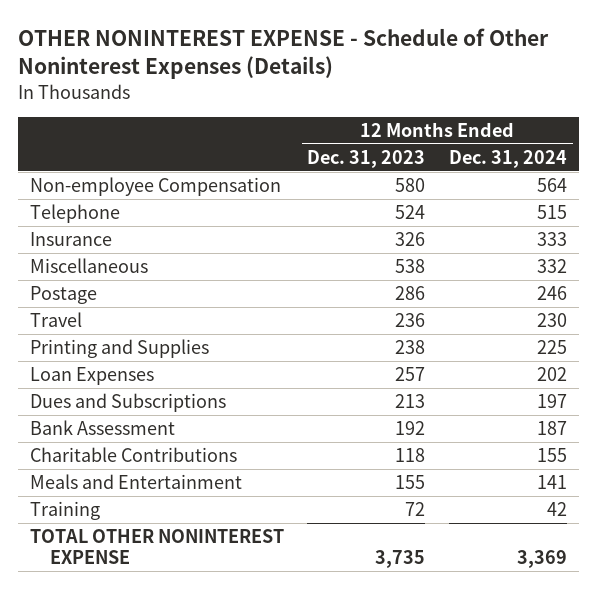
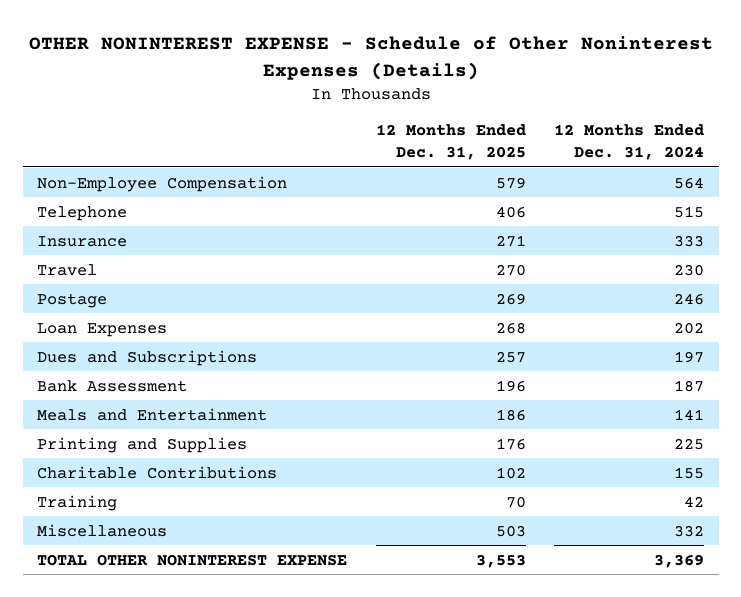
[307,150,426,169] Dec. 31, 2023 -> none
none -> [375,124,526,161] 12 Months Ended Dec. 31, 2025
[29,177,281,197] Non-employee Compensation -> [36,175,287,192] Non-Employee Compensation
[29,286,97,305] Postage -> [36,292,107,308] Postage
[29,339,209,359] Printing and Supplies -> [36,436,247,453] Printing and Supplies
[29,447,237,463] Charitable Contributions -> [36,465,277,479] Charitable Contributions
[29,258,148,274] Miscellaneous -> [36,523,167,537] Miscellaneous

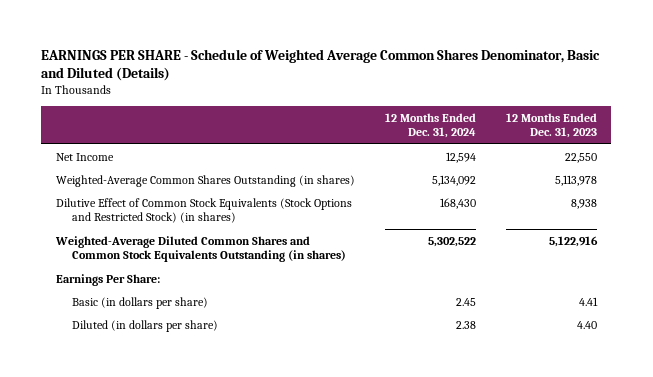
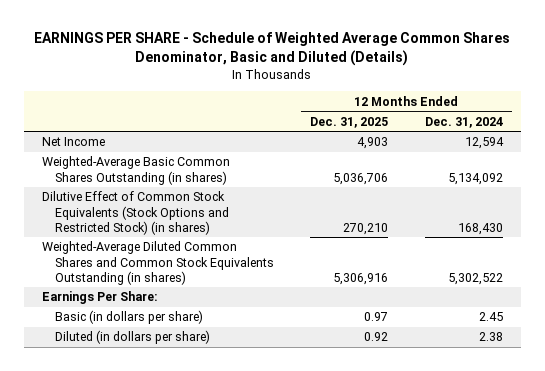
[505,112,597,139] 12 Months Ended Dec. 31, 2023 -> none
none -> [310,116,389,128] Dec. 31, 2025
[56,174,356,187] Weighted-Average Common Shares Outstanding (in shares) -> [42,156,231,185] Weighted-Average Basic Common Shares Outstanding (in shares)

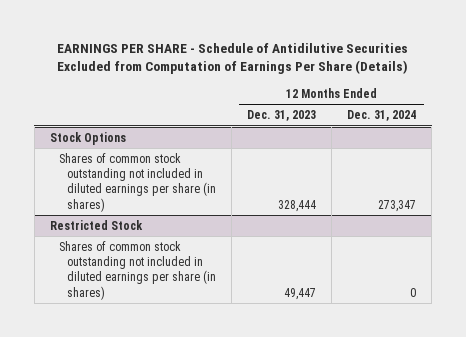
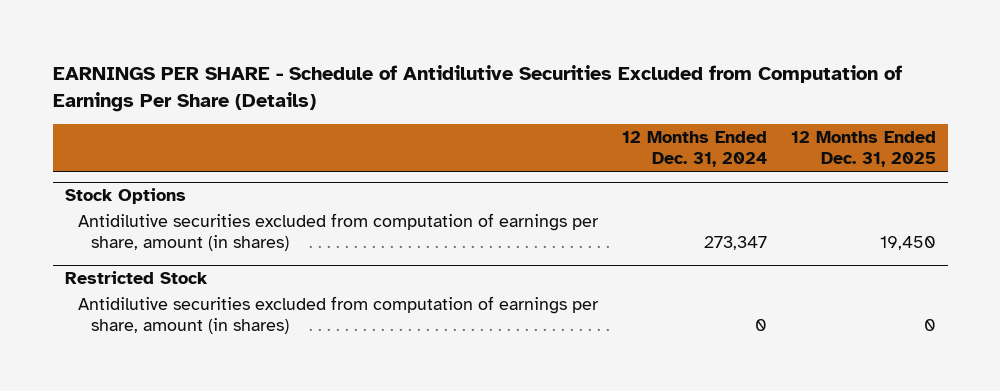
[247,110,317,122] Dec. 31, 2023 -> none
none -> [790,130,936,168] 12 Months Ended Dec. 31, 2025
[58,152,217,212] Shares of common stock outstanding not included in diluted earnings per share (in shares) -> [78,212,600,252] Antidilutive securities excluded from computation of earnings per share, amount (in shares)
[58,240,217,300] Shares of common stock outstanding not included in diluted earnings per share (in shares) -> [78,295,600,335] Antidilutive securities excluded from computation of earnings per share, amount (in shares)

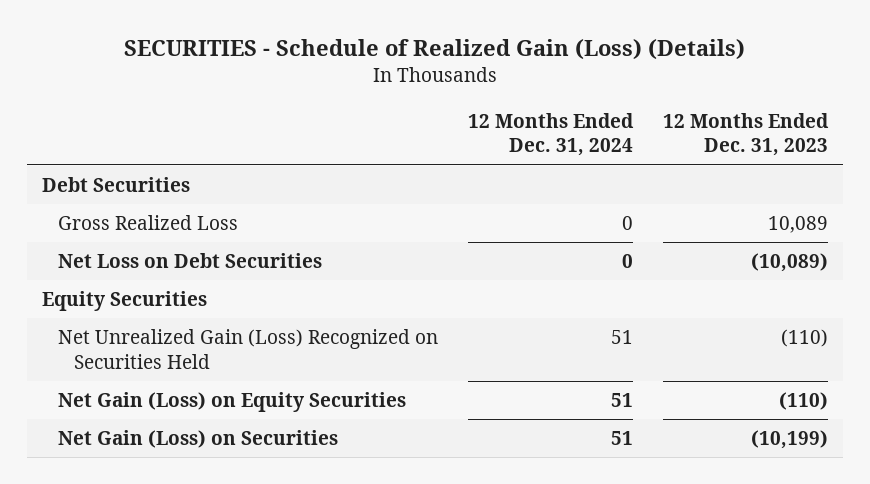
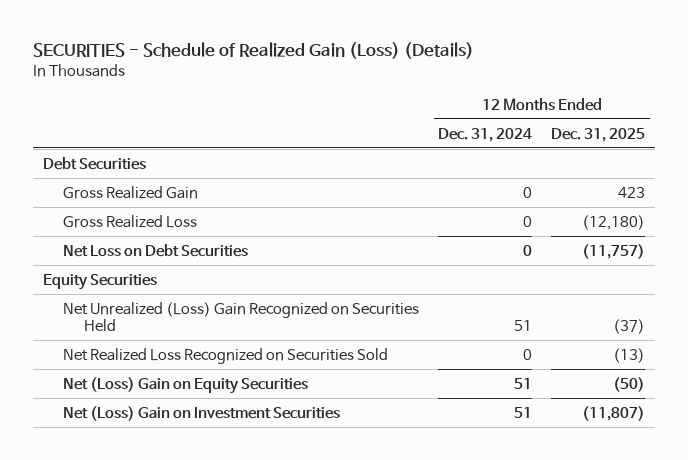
[663,112,830,157] 12 Months Ended Dec. 31, 2023 -> none
none -> [551,127,646,142] Dec. 31, 2025
none -> [63,185,199,199] Gross Realized Gain
[57,329,438,369] Net Unrealized Gain (Loss) Recognized on Securities Held -> [63,301,420,331] Net Unrealized (Loss) Gain Recognized on Securities Held
none -> [63,347,389,364] Net Realized Loss Recognized on Securities Sold
[57,392,406,413] Net Gain (Loss) on Equity Securities -> [63,376,309,394] Net (Loss) Gain on Equity Securities
[57,430,338,449] Net Gain (Loss) on Securities -> [63,405,341,421] Net (Loss) Gain on Investment Securities

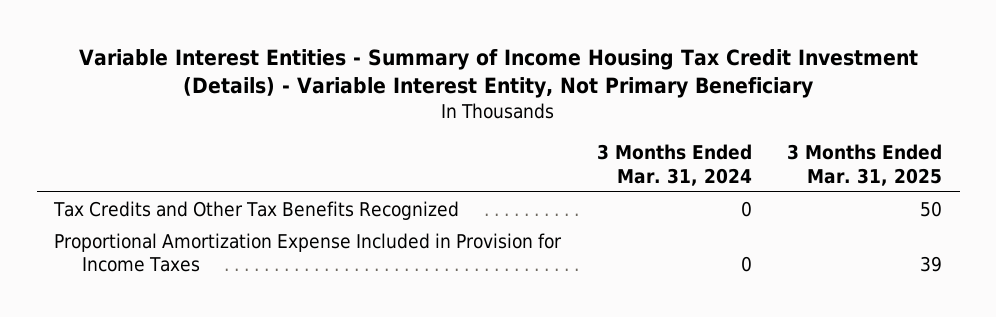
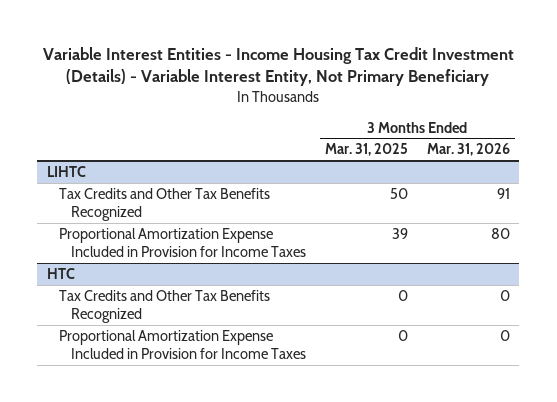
[79,49,919,99] Variable Interest Entities - Summary of Income Housing Tax Credit Investment (Details) - Variable Interest Entity, Not Primary Beneficiary -> [43,46,515,87] Variable Interest Entities - Income Housing Tax Credit Investment (Details) - Variable Interest Entity, Not Primary Beneficiary
[596,144,752,186] 3 Months Ended Mar. 31, 2024 -> none
none -> [426,143,510,157] Mar. 31, 2026
none -> [46,166,86,178] LIHTC
none -> [46,268,75,280] HTC
none -> [58,290,270,324] Tax Credits and Other Tax Benefits Recognized
none -> [58,330,306,360] Proportional Amortization Expense Included in Provision for Income Taxes

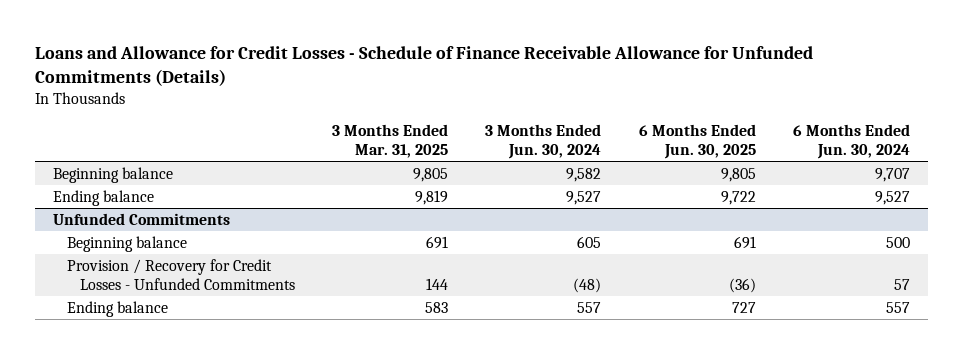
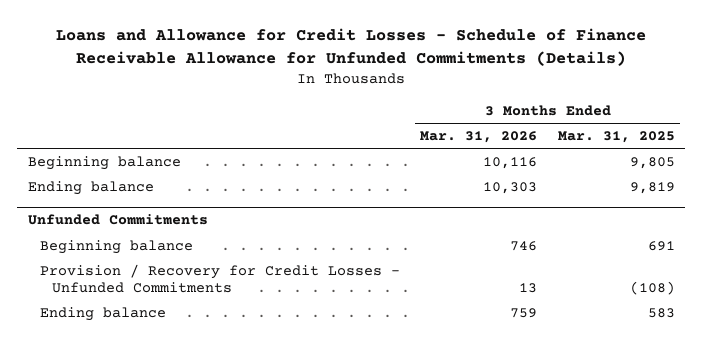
[485,123,602,159] 3 Months Ended Jun. 30, 2024 -> none
[638,123,756,159] 6 Months Ended Jun. 30, 2025 -> none
[792,123,910,159] 6 Months Ended Jun. 30, 2024 -> none
none -> [420,130,538,143] Mar. 31, 2026
[426,277,449,290] 144 -> [629,280,675,295] (108)

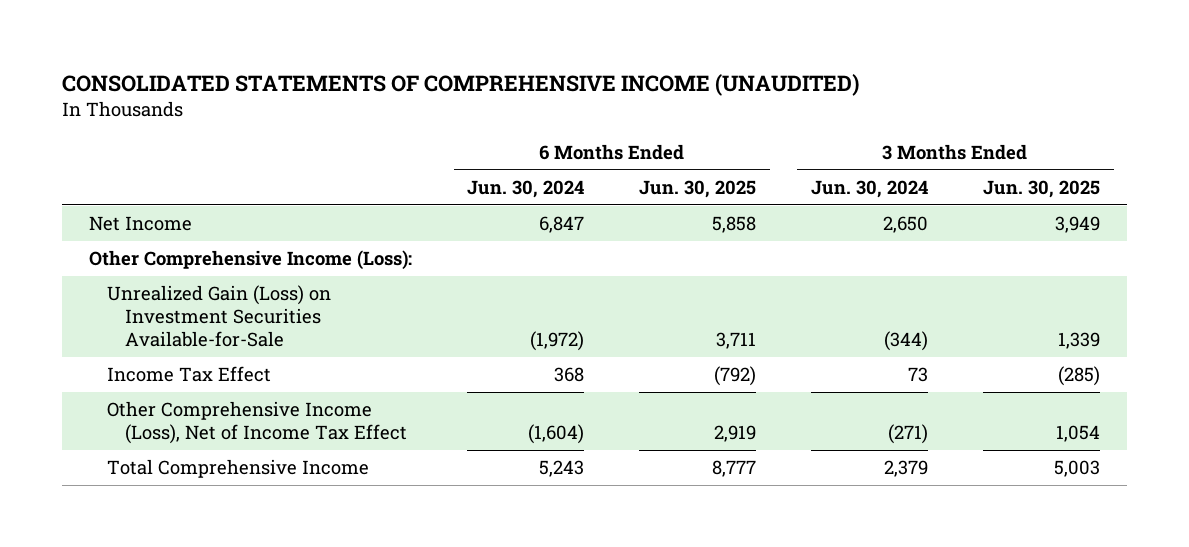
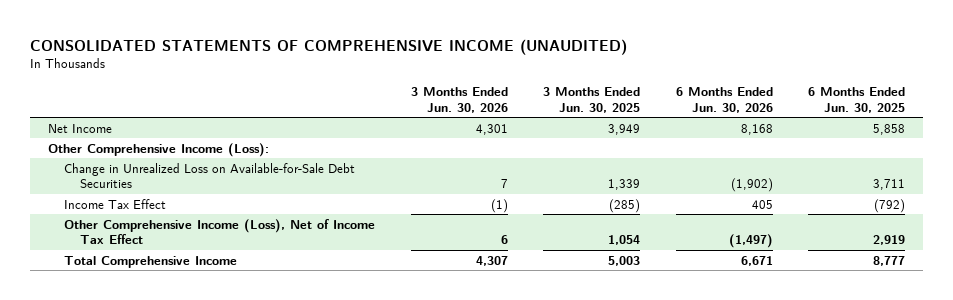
[467,179,585,198] Jun. 30, 2024 -> none
[810,179,928,198] Jun. 30, 2024 -> none
none -> [410,87,508,113] 3 Months Ended Jun. 30, 2026
none -> [675,87,773,113] 6 Months Ended Jun. 30, 2026
[107,285,332,348] Unrealized Gain (Loss) on Investment Securities Available-for-Sale -> [63,162,355,189] Change in Unrealized Loss on Available-for-Sale Debt Securities

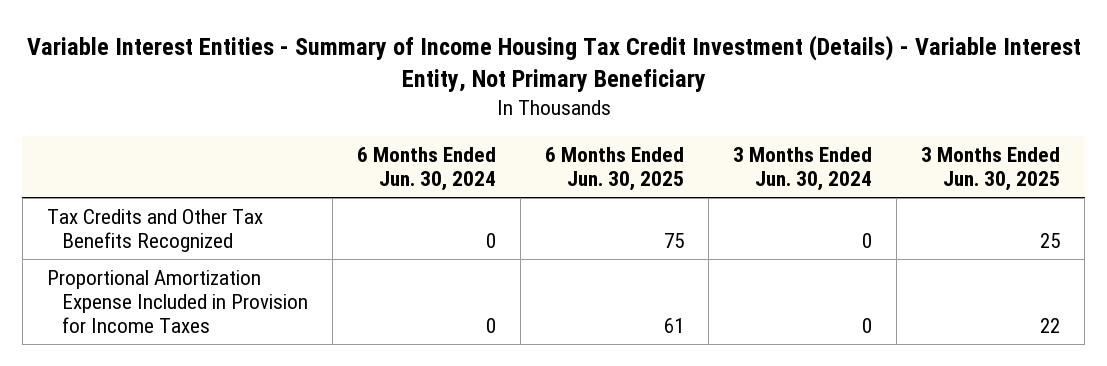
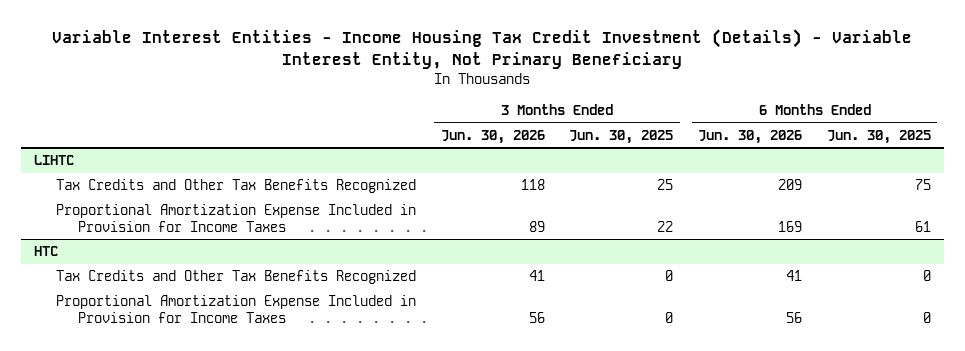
[26,34,1081,93] Variable Interest Entities - Summary of Income Housing Tax Credit Investment (Details) - Variable Interest Entity, Not Primary Beneficiary -> [52,28,913,69] Variable Interest Entities - Income Housing Tax Credit Investment (Details) - Variable Interest Entity, Not Primary Beneficiary
[357,146,497,192] 6 Months Ended Jun. 30, 2024 -> none
[733,146,873,192] 3 Months Ended Jun. 30, 2024 -> none
none -> [440,129,545,144] Jun. 30, 2026
none -> [698,129,803,144] Jun. 30, 2026
none -> [33,155,74,166] LIHTC
none -> [33,246,58,257] HTC
none -> [55,270,416,285] Tax Credits and Other Tax Benefits Recognized
none -> [55,295,416,323] Proportional Amortization Expense Included in Provision for Income Taxes

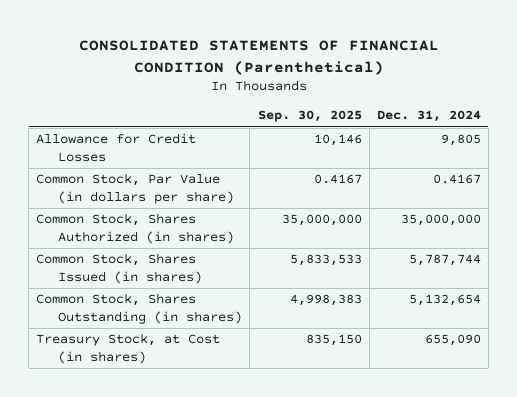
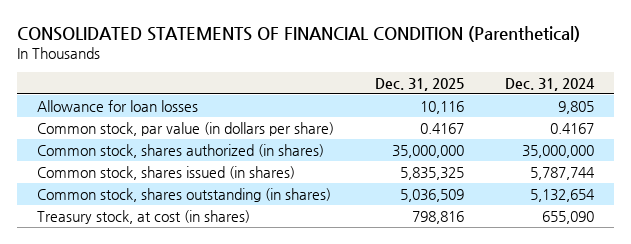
[257,110,362,123] Sep. 30, 2025 -> none
none -> [374,78,464,92] Dec. 31, 2025
[36,133,197,162] Allowance for Credit Losses -> [37,99,199,112] Allowance for loan losses
[36,173,235,204] Common Stock, Par Value (in dollars per share) -> [37,121,335,136] Common stock, par value (in dollars per share)
[36,213,235,244] Common Stock, Shares Authorized (in shares) -> [37,143,325,158] Common stock, shares authorized (in shares)
[36,253,203,284] Common Stock, Shares Issued (in shares) -> [37,165,296,180] Common stock, shares issued (in shares)
[36,293,243,324] Common Stock, Shares Outstanding (in shares) -> [37,187,332,202] Common stock, shares outstanding (in shares)
[36,333,221,364] Treasury Stock, at Cost (in shares) -> [37,209,251,224] Treasury stock, at cost (in shares)

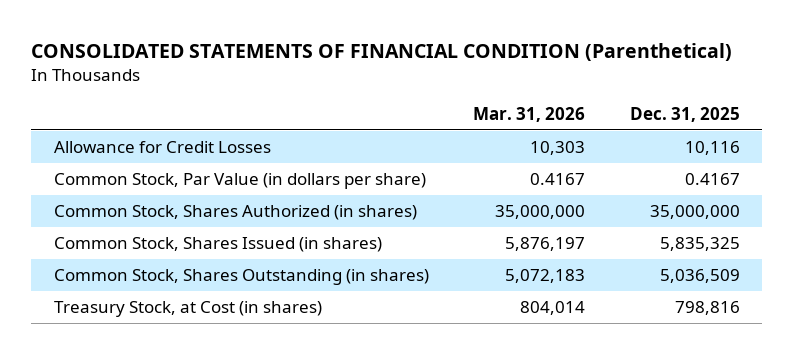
[504,78,595,92] Dec. 31, 2024 -> none
none -> [473,107,586,123] Mar. 31, 2026
[37,99,199,112] Allowance for loan losses -> [53,141,271,154] Allowance for Credit Losses
[37,121,335,136] Common stock, par value (in dollars per share) -> [53,173,426,190] Common Stock, Par Value (in dollars per share)
[37,143,325,158] Common stock, shares authorized (in shares) -> [53,205,417,221] Common Stock, Shares Authorized (in shares)
[37,165,296,180] Common stock, shares issued (in shares) -> [53,237,382,253] Common Stock, Shares Issued (in shares)
[37,187,332,202] Common stock, shares outstanding (in shares) -> [53,269,429,286] Common Stock, Shares Outstanding (in shares)
[37,209,251,224] Treasury stock, at cost (in shares) -> [53,301,322,318] Treasury Stock, at Cost (in shares)

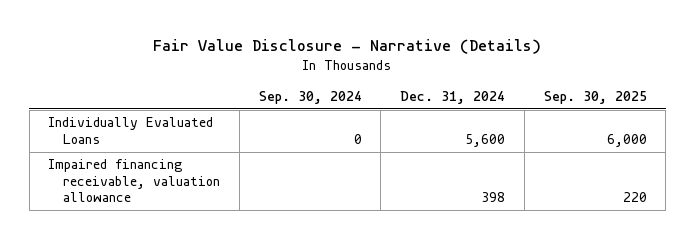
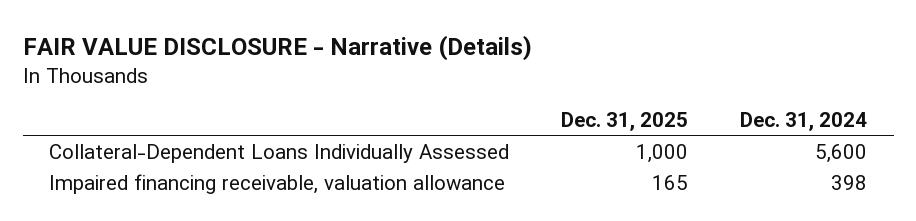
[153,38,542,54] Fair Value Disclosure - Narrative (Details) -> [22,35,532,62] FAIR VALUE DISCLOSURE - Narrative (Details)
[258,90,362,104] Sep. 30, 2024 -> none
[543,90,647,104] Sep. 30, 2025 -> none
none -> [561,111,689,131] Dec. 31, 2025
[48,117,214,144] Individually Evaluated Loans -> [48,144,509,164] Collateral-Dependent Loans Individually Assessed

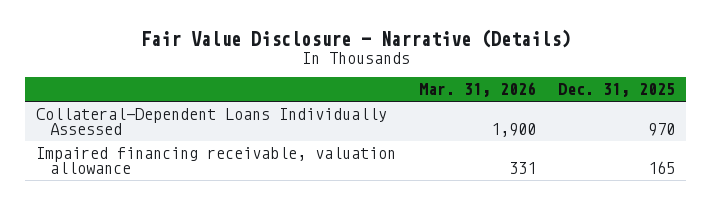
[22,35,532,62] FAIR VALUE DISCLOSURE - Narrative (Details) -> [140,29,571,49] Fair Value Disclosure - Narrative (Details)
[740,111,868,131] Dec. 31, 2024 -> none
none -> [418,82,536,98] Mar. 31, 2026
[636,144,689,164] 1,000 -> [647,123,675,137] 970

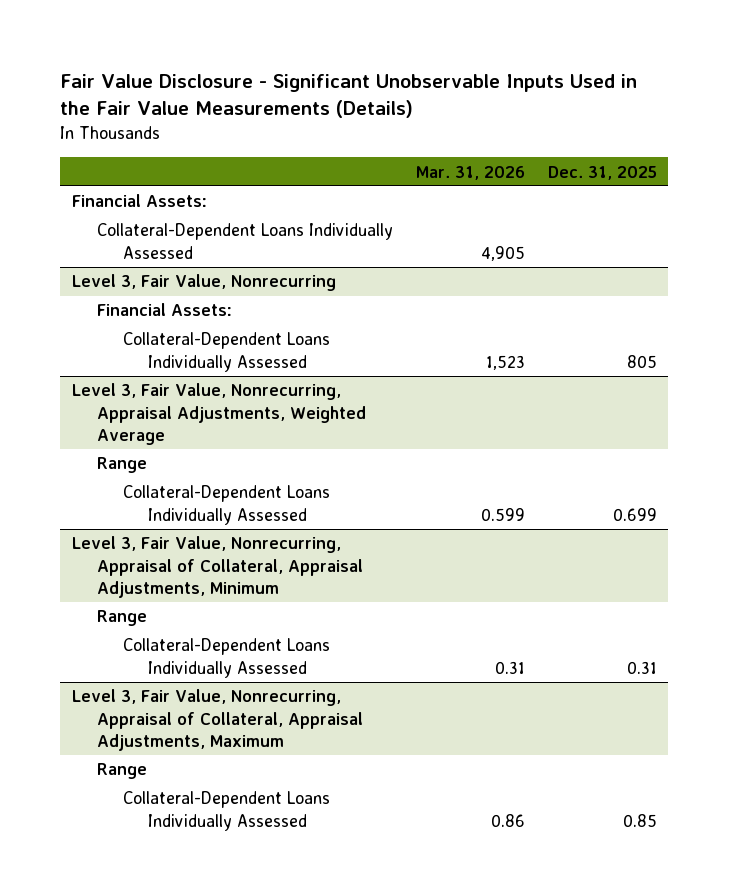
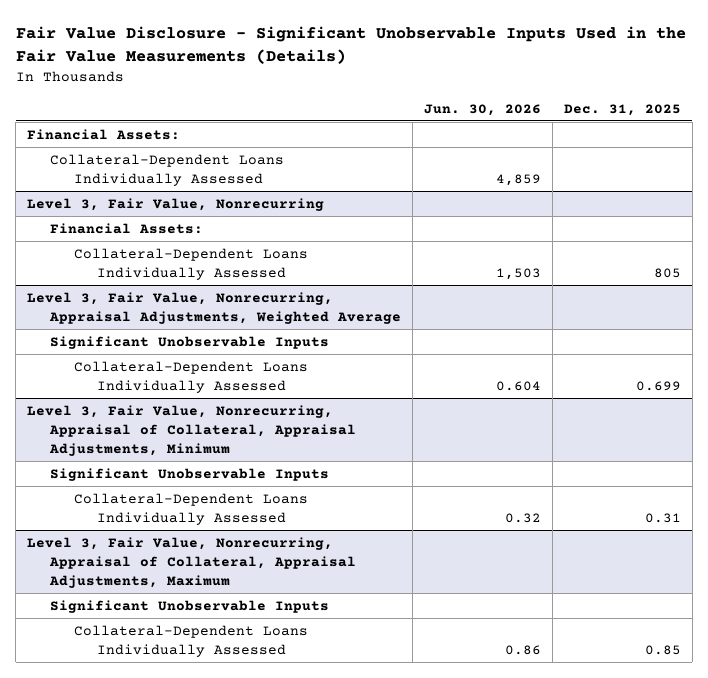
[416,165,526,180] Mar. 31, 2026 -> none
none -> [423,103,541,116] Jun. 30, 2026
[97,457,148,474] Range -> [50,335,330,349] Significant Unobservable Inputs
[97,610,148,627] Range -> [50,467,330,481] Significant Unobservable Inputs
[97,763,148,780] Range -> [50,599,330,613] Significant Unobservable Inputs

